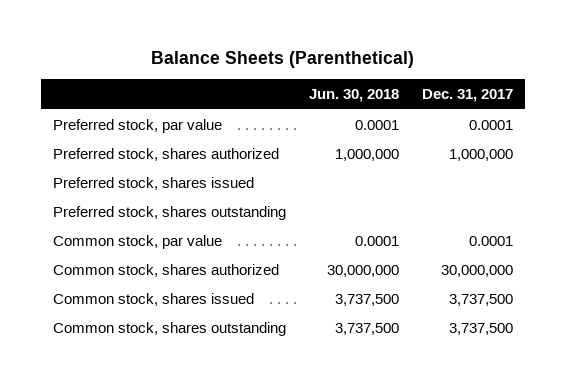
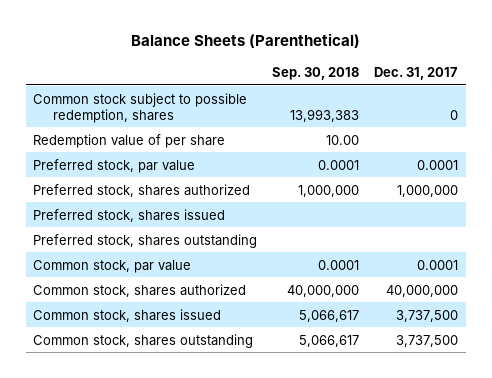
[308,89,399,103] Jun. 30, 2018 -> none
none -> [272,66,360,80] Sep. 30, 2018
none -> [33,92,248,123] Common stock subject to possible redemption, shares
none -> [33,133,226,148] Redemption value of per share
[441,264,514,277] 30,000,000 -> [386,284,459,297] 40,000,000

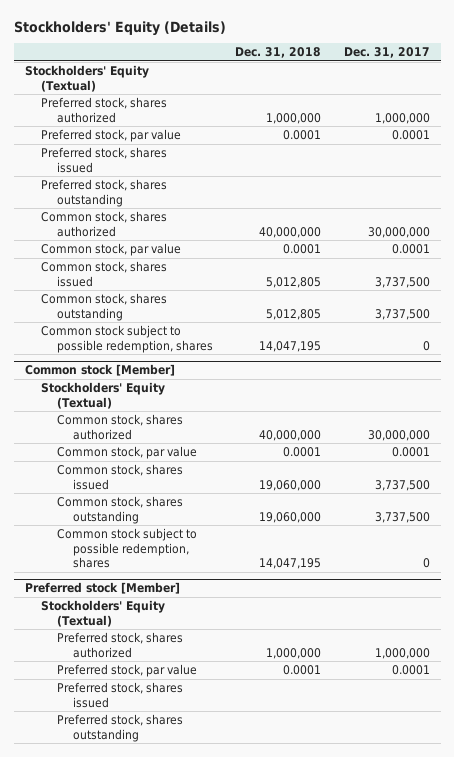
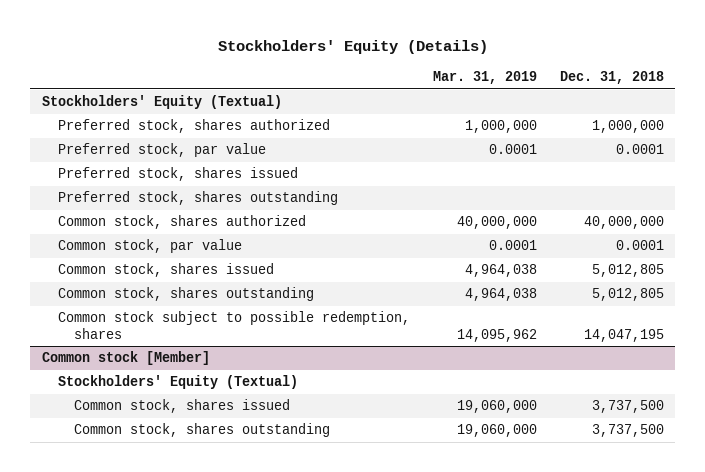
[343,47,430,59] Dec. 31, 2017 -> none
none -> [432,71,537,85] Mar. 31, 2019
[56,414,183,440] Common stock, shares authorized -> none
[56,446,197,460] Common stock, par value -> none
[56,528,197,569] Common stock subject to possible redemption, shares -> none
[24,582,180,595] Preferred stock [Member] -> none
[40,600,165,627] Stockholders' Equity (Textual) -> none
[56,632,183,658] Preferred stock, shares authorized -> none
[56,664,197,678] Preferred stock, par value -> none
[56,682,183,708] Preferred stock, shares issued -> none
[56,714,183,742] Preferred stock, shares outstanding -> none
[259,479,322,491] 19,060,000 -> [591,400,664,414] 3,737,500
[259,511,322,523] 19,060,000 -> [591,424,664,438] 3,737,500

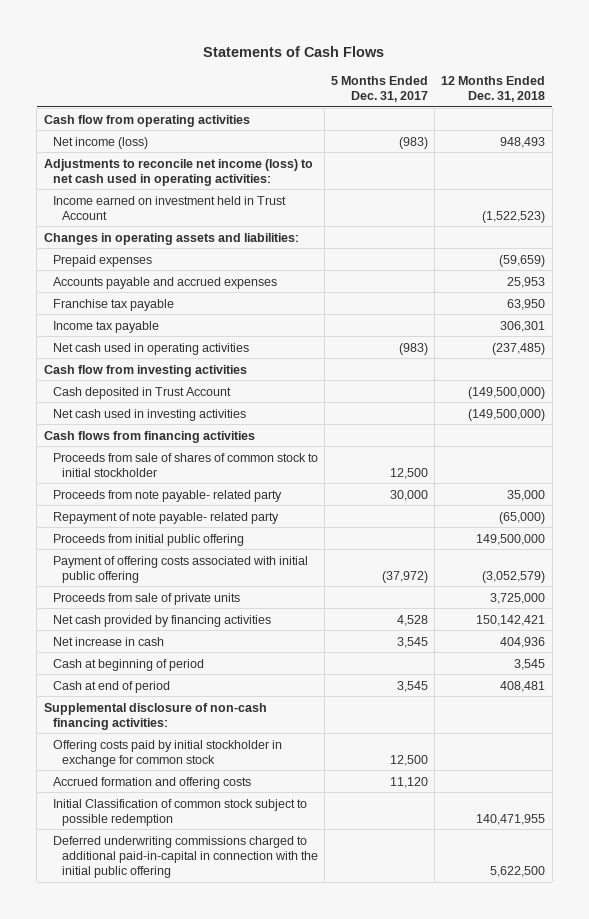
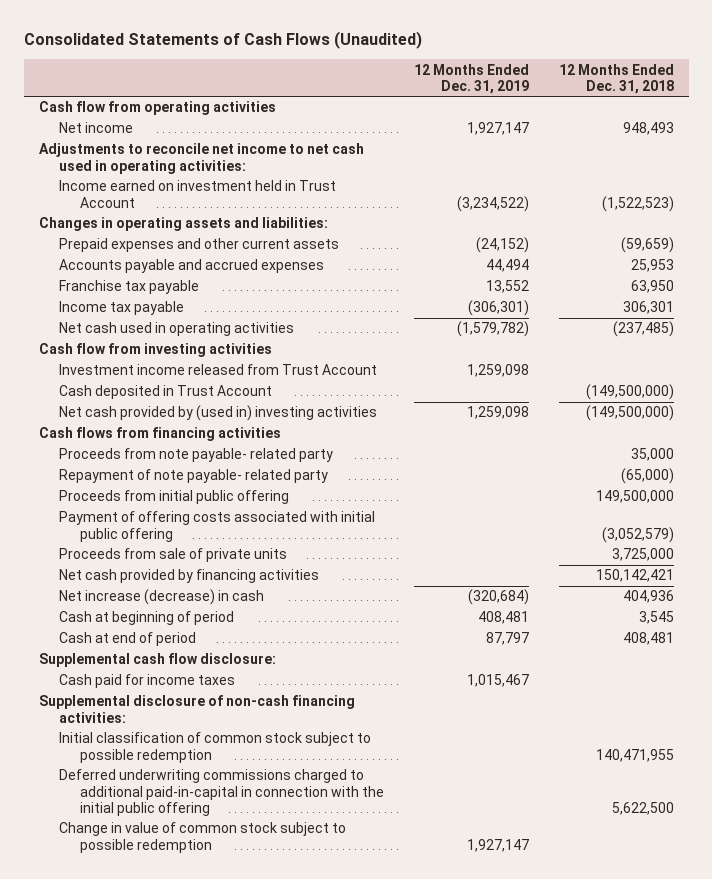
[203,45,385,57] Statements of Cash Flows -> [23,31,422,50] Consolidated Statements of Cash Flows (Unaudited)
[331,75,429,102] 5 Months Ended Dec. 31, 2017 -> none
none -> [414,63,530,95] 12 Months Ended Dec. 31, 2019
[52,136,148,149] Net income (loss) -> [59,122,134,134] Net income
[43,158,313,186] Adjustments to reconcile net income (loss) to net cash used in operating activities: -> [38,143,364,174] Adjustments to reconcile net income to net cash used in operating activities:
[52,254,152,267] Prepaid expenses -> [59,238,340,253] Prepaid expenses and other current assets
none -> [59,364,378,376] Investment income released from Trust Account
[52,408,246,421] Net cash used in investing activities -> [59,405,378,422] Net cash provided by (used in) investing activities
[52,452,318,477] Proceeds from sale of shares of common stock to initial stockholder -> none
[52,636,164,646] Net increase in cash -> [59,589,265,606] Net increase (decrease) in cash
none -> [38,653,276,668] Supplemental cash flow disclosure:
none -> [59,674,236,689] Cash paid for income taxes
[52,739,282,767] Offering costs paid by initial stockholder in exchange for common stock -> none
[52,776,251,789] Accrued formation and offering costs -> none
[52,798,307,826] Initial Classification of common stock subject to possible redemption -> [59,732,372,763] Initial classification of common stock subject to possible redemption
none -> [59,822,347,853] Change in value of common stock subject to possible redemption

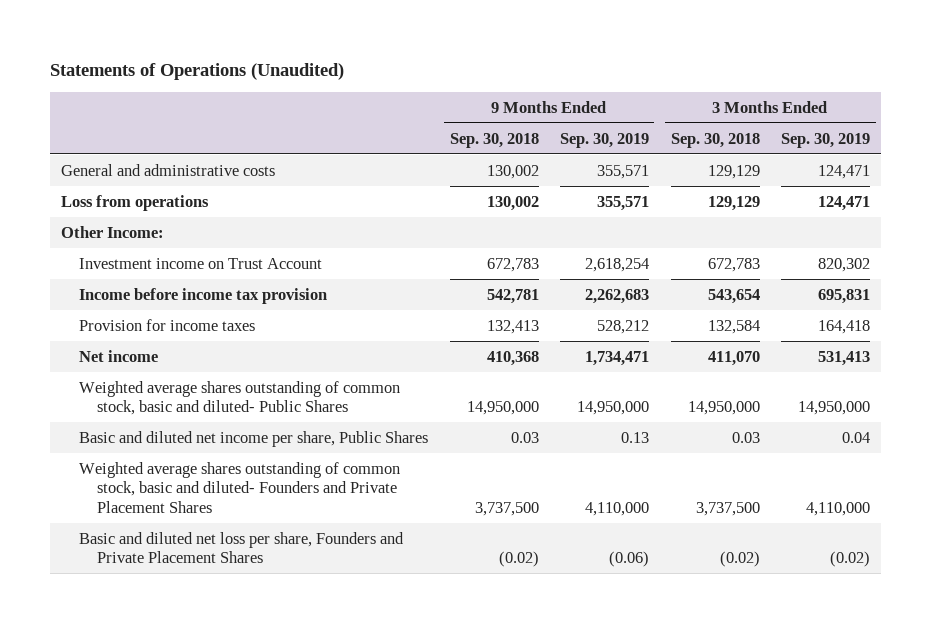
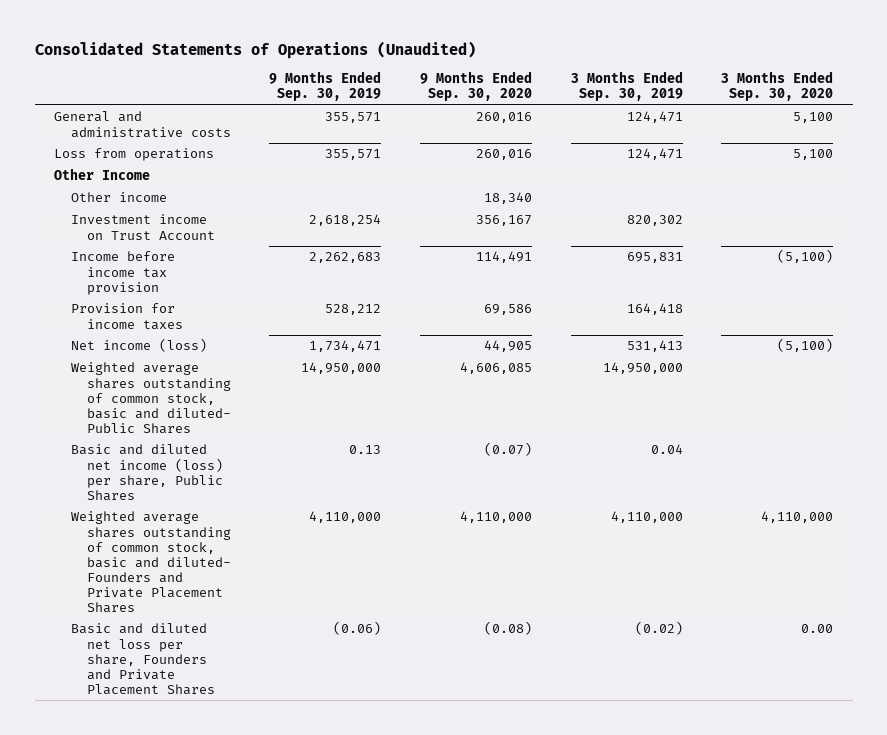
[50,62,345,80] Statements of Operations (Unaudited) -> [34,40,476,59] Consolidated Statements of Operations (Unaudited)
[449,132,539,148] Sep. 30, 2018 -> none
[670,132,760,148] Sep. 30, 2018 -> none
none -> [420,71,533,102] 9 Months Ended Sep. 30, 2020
none -> [721,71,834,102] 3 Months Ended Sep. 30, 2020
[61,225,165,238] Other Income: -> [54,168,151,181] Other Income
none -> [70,192,167,203] Other income
[79,349,159,362] Net income -> [70,338,207,353] Net income (loss)
[79,430,429,447] Basic and diluted net income per share, Public Shares -> [70,444,223,501] Basic and diluted net income (loss) per share, Public Shares

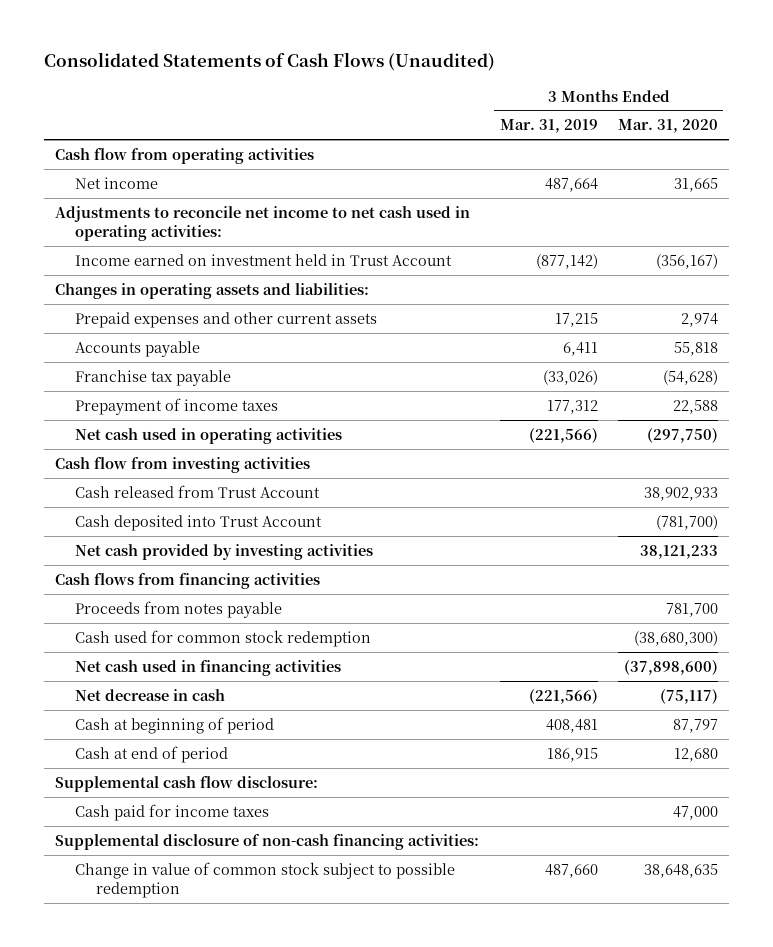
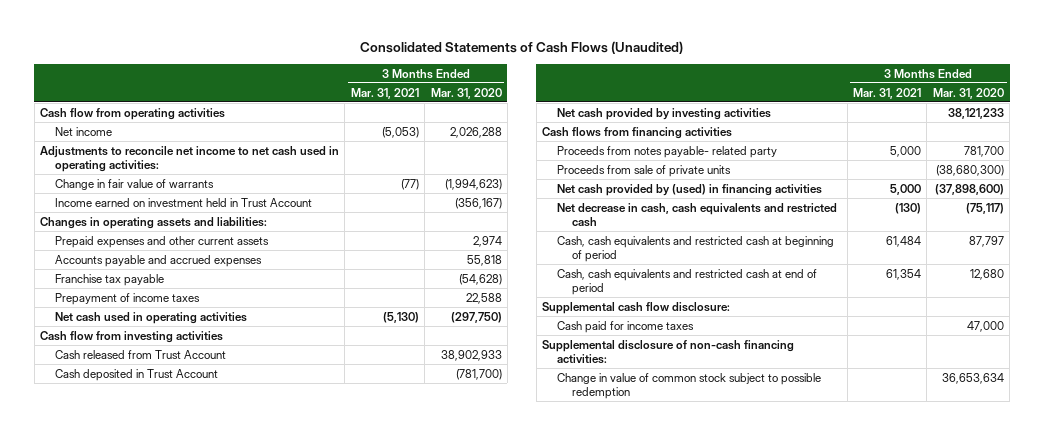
[499,119,598,134] Mar. 31, 2019 -> none
none -> [350,87,419,99] Mar. 31, 2021
[674,177,719,192] 31,665 -> [449,126,502,138] 2,026,288
none -> [54,178,214,190] Change in fair value of warrants
[75,340,201,357] Accounts payable -> [54,254,262,267] Accounts payable and accrued expenses
[75,514,323,531] Cash deposited into Trust Account -> [54,368,218,381] Cash deposited in Trust Account
[75,600,283,618] Proceeds from notes payable -> [556,145,777,158] Proceeds from notes payable- related party
[75,629,372,647] Cash used for common stock redemption -> [556,164,731,177] Proceeds from sale of private units
[75,659,342,676] Net cash used in financing activities -> [556,183,822,196] Net cash provided by (used) in financing activities
[75,688,226,701] Net decrease in cash -> [556,202,837,227] Net decrease in cash, cash equivalents and restricted cash
[75,716,275,734] Cash at beginning of period -> [556,235,834,262] Cash, cash equivalents and restricted cash at beginning of period
[75,745,229,763] Cash at end of period -> [556,268,817,295] Cash, cash equivalents and restricted cash at end of period
[644,863,719,878] 38,648,635 -> [941,372,1004,384] 36,653,634

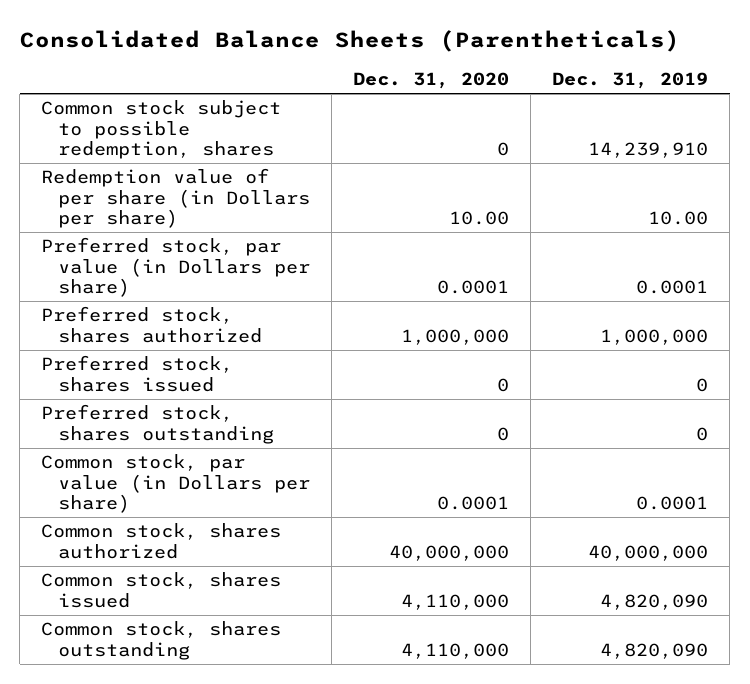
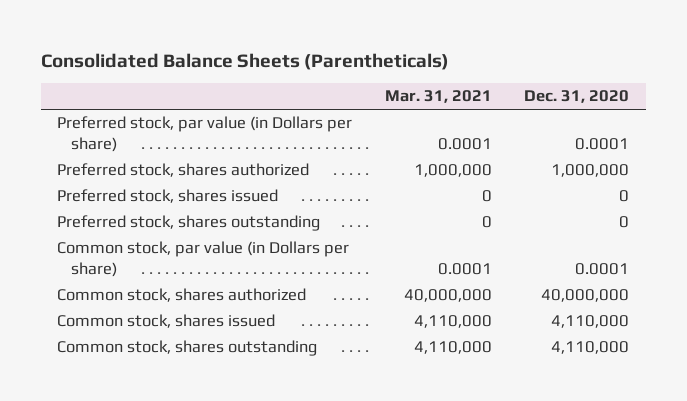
[552,72,709,90] Dec. 31, 2019 -> none
none -> [384,90,492,104] Mar. 31, 2021
[41,100,282,160] Common stock subject to possible redemption, shares -> none
[41,168,310,229] Redemption value of per share (in Dollars per share) -> none

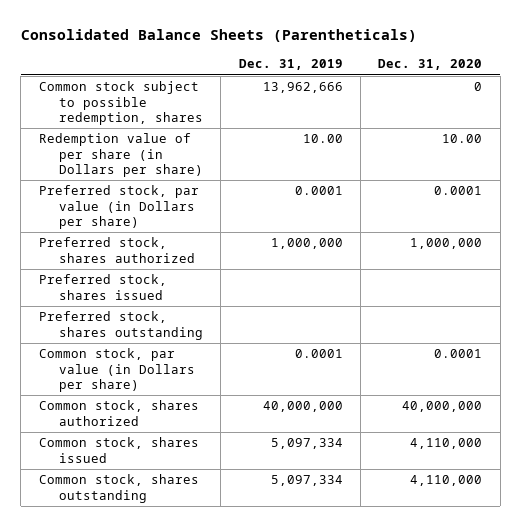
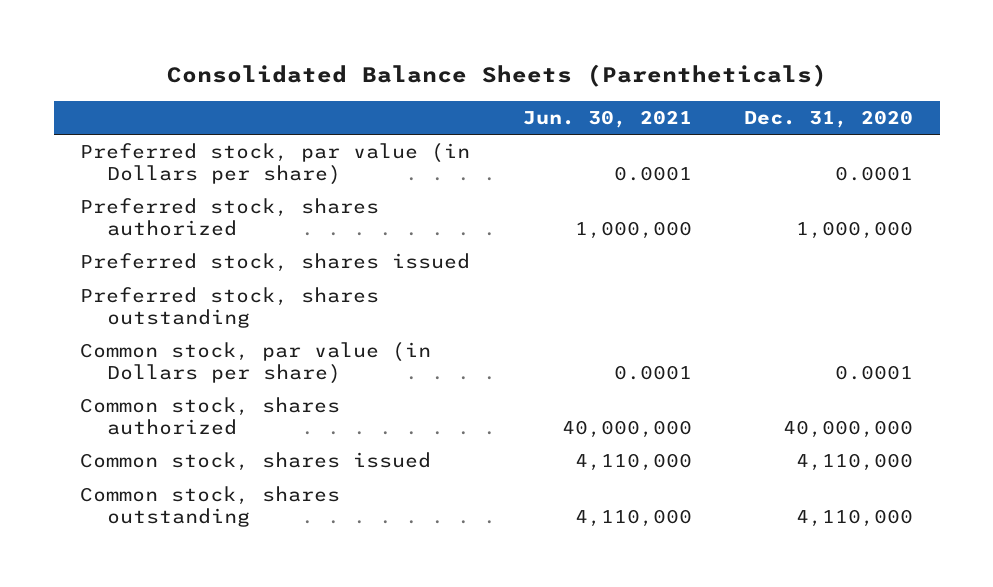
[238,59,343,71] Dec. 31, 2019 -> none
none -> [522,109,692,128] Jun. 30, 2021
[38,81,203,125] Common stock subject to possible redemption, shares -> none
[38,133,203,177] Redemption value of per share (in Dollars per share) -> none

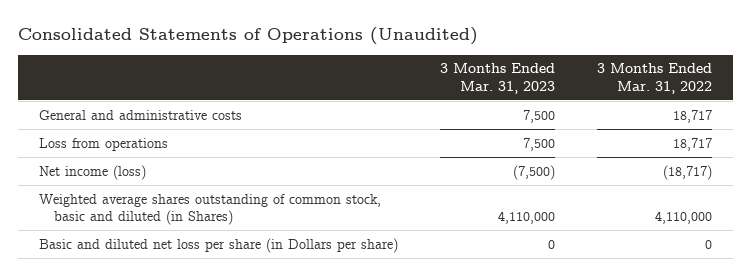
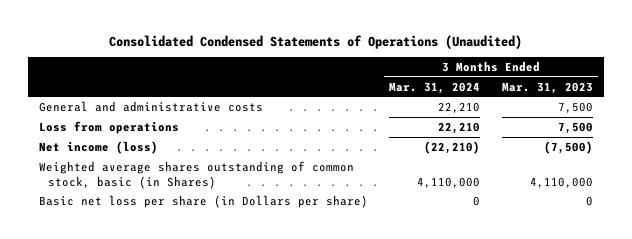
[18,27,479,46] Consolidated Statements of Operations (Unaudited) -> [108,34,522,49] Consolidated Condensed Statements of Operations (Unaudited)
[596,63,712,94] 3 Months Ended Mar. 31, 2022 -> none
none -> [389,81,481,94] Mar. 31, 2024
[39,193,382,226] Weighted average shares outstanding of common stock, basic and diluted (in Shares) -> [38,160,354,189] Weighted average shares outstanding of common stock, basic (in Shares)
[39,237,399,253] Basic and diluted net loss per share (in Dollars per share) -> [38,194,368,208] Basic net loss per share (in Dollars per share)

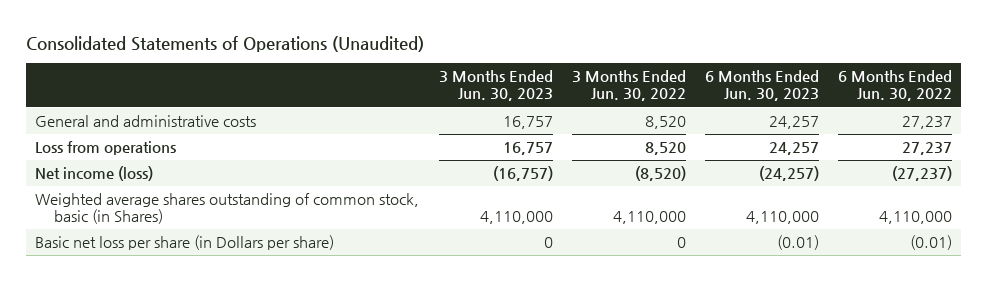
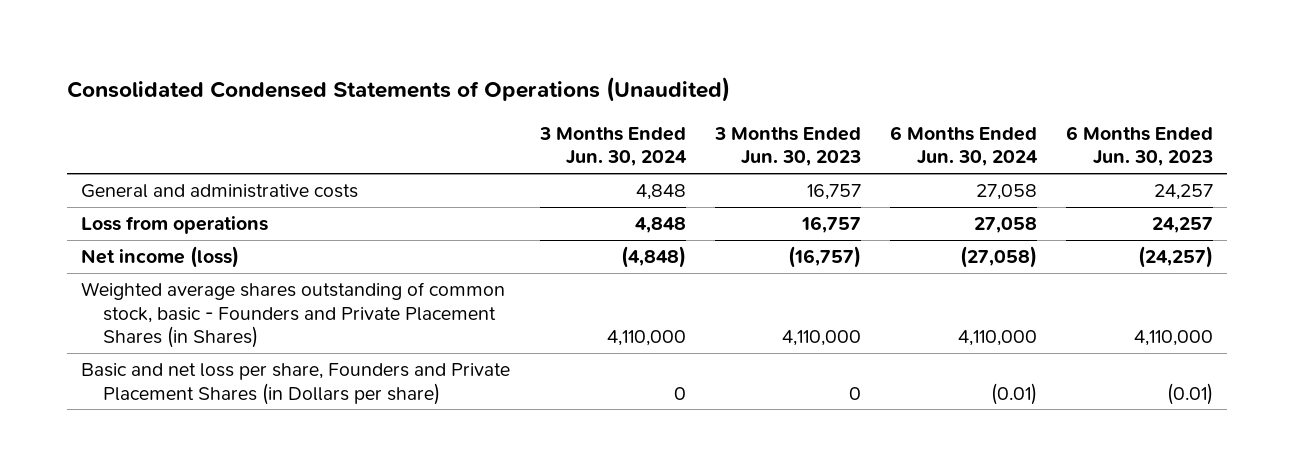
[25,35,424,52] Consolidated Statements of Operations (Unaudited) -> [66,77,730,103] Consolidated Condensed Statements of Operations (Unaudited)
[571,70,686,102] 3 Months Ended Jun. 30, 2022 -> none
[837,70,952,102] 6 Months Ended Jun. 30, 2022 -> none
none -> [538,127,687,167] 3 Months Ended Jun. 30, 2024
none -> [889,126,1038,167] 6 Months Ended Jun. 30, 2024
[35,193,420,225] Weighted average shares outstanding of common stock, basic (in Shares) -> [81,282,506,348] Weighted average shares outstanding of common stock, basic - Founders and Private Placement Shares (in Shares)
[35,235,335,251] Basic net loss per share (in Dollars per share) -> [81,363,511,405] Basic and net loss per share, Founders and Private Placement Shares (in Dollars per share)

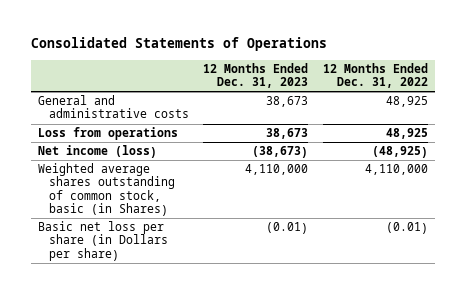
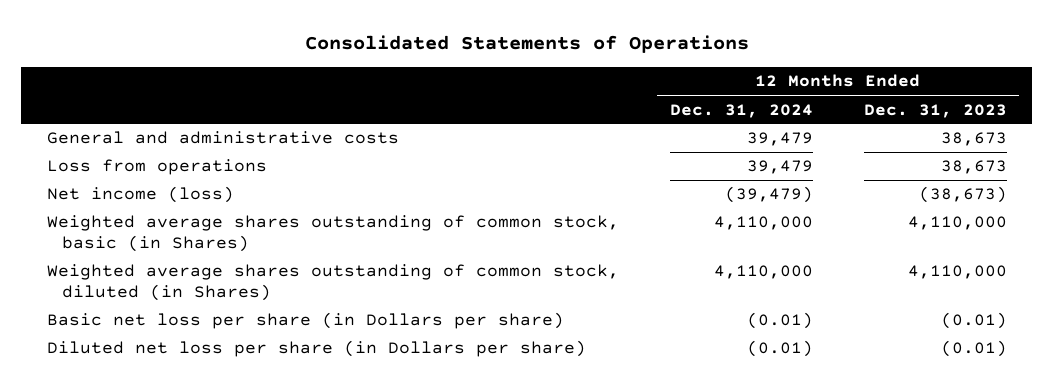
[322,62,428,89] 12 Months Ended Dec. 31, 2022 -> none
none -> [669,103,813,118] Dec. 31, 2024
none -> [46,264,619,302] Weighted average shares outstanding of common stock, diluted (in Shares)
none -> [46,340,586,358] Diluted net loss per share (in Dollars per share)

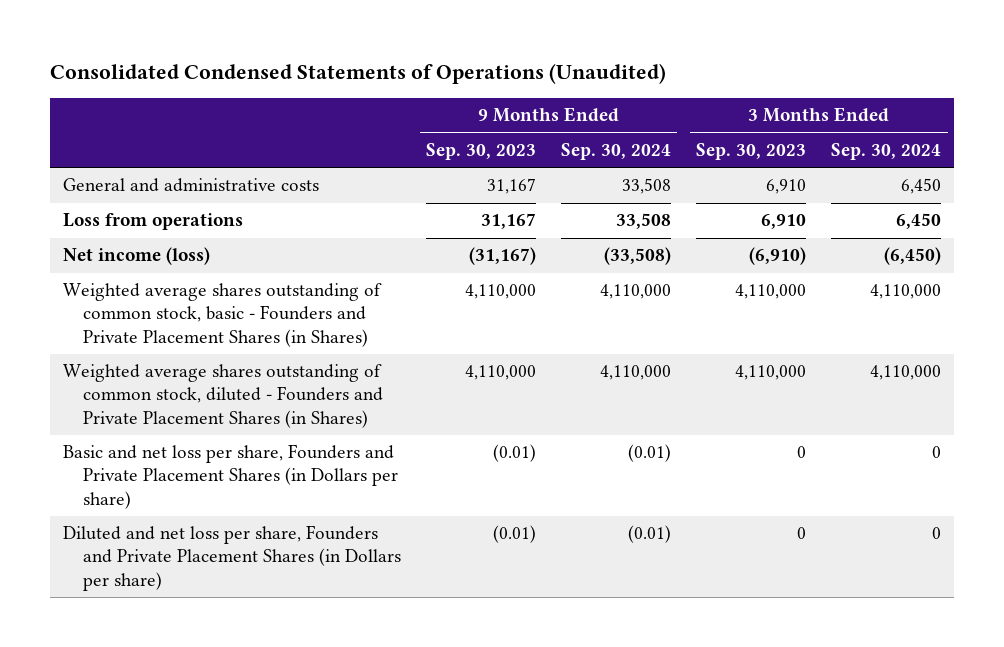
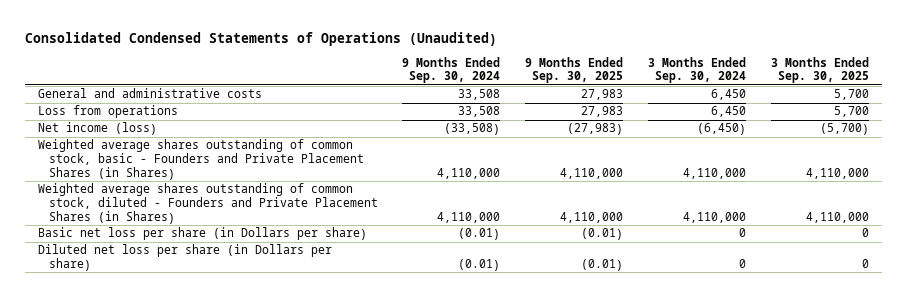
[425,142,536,160] Sep. 30, 2023 -> none
[696,142,807,160] Sep. 30, 2023 -> none
none -> [525,56,624,84] 9 Months Ended Sep. 30, 2025
none -> [771,56,870,84] 3 Months Ended Sep. 30, 2025
[62,444,398,509] Basic and net loss per share, Founders and Private Placement Shares (in Dollars per share) -> [37,227,367,241] Basic net loss per share (in Dollars per share)
[62,525,401,591] Diluted and net loss per share, Founders and Private Placement Shares (in Dollars per share) -> [37,244,332,272] Diluted net loss per share (in Dollars per share)

